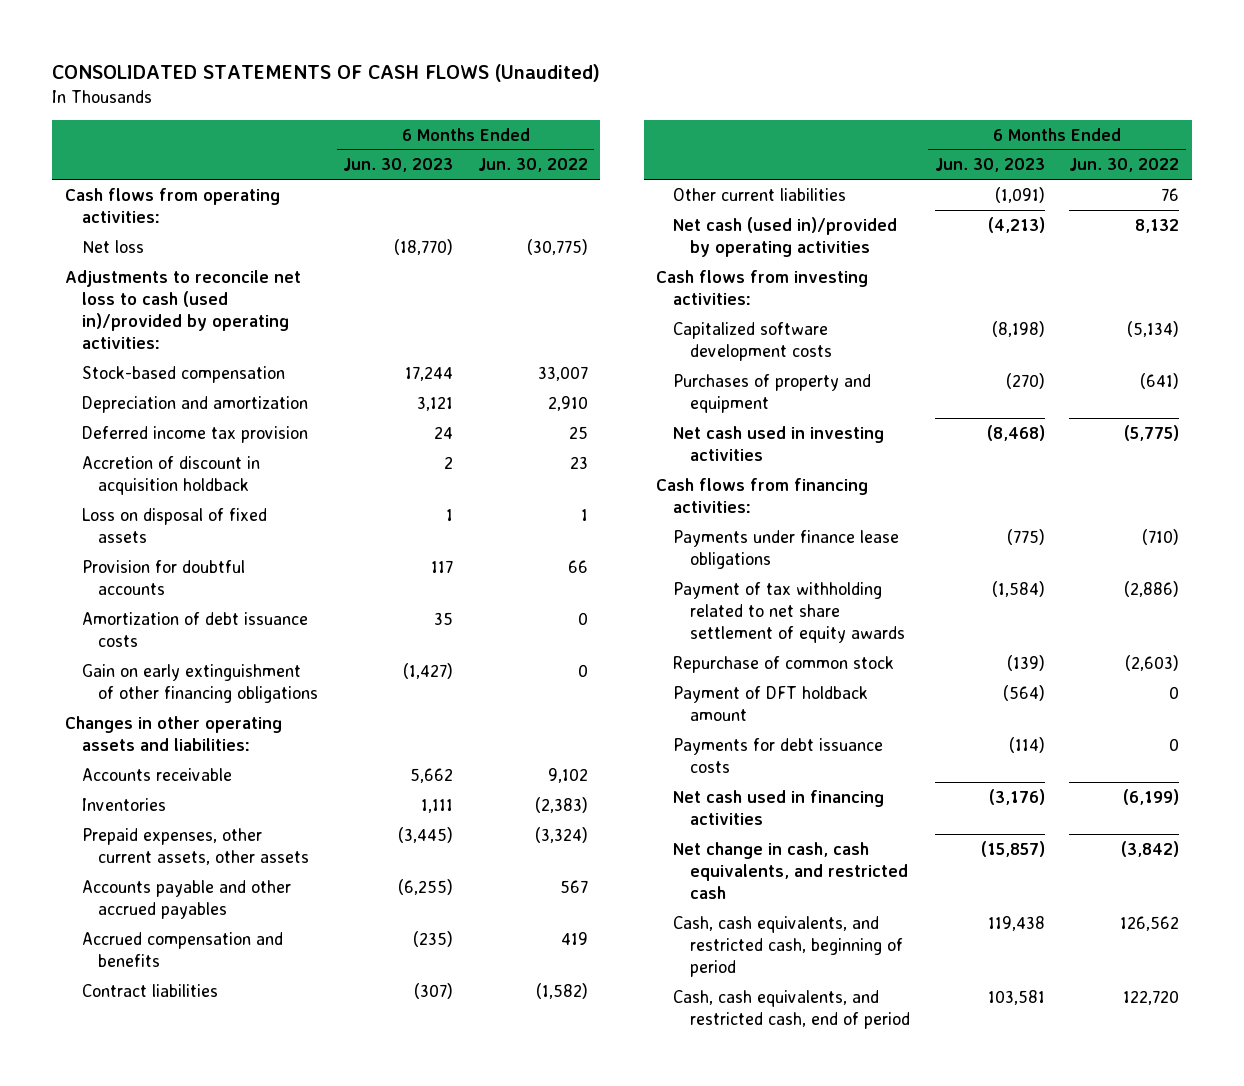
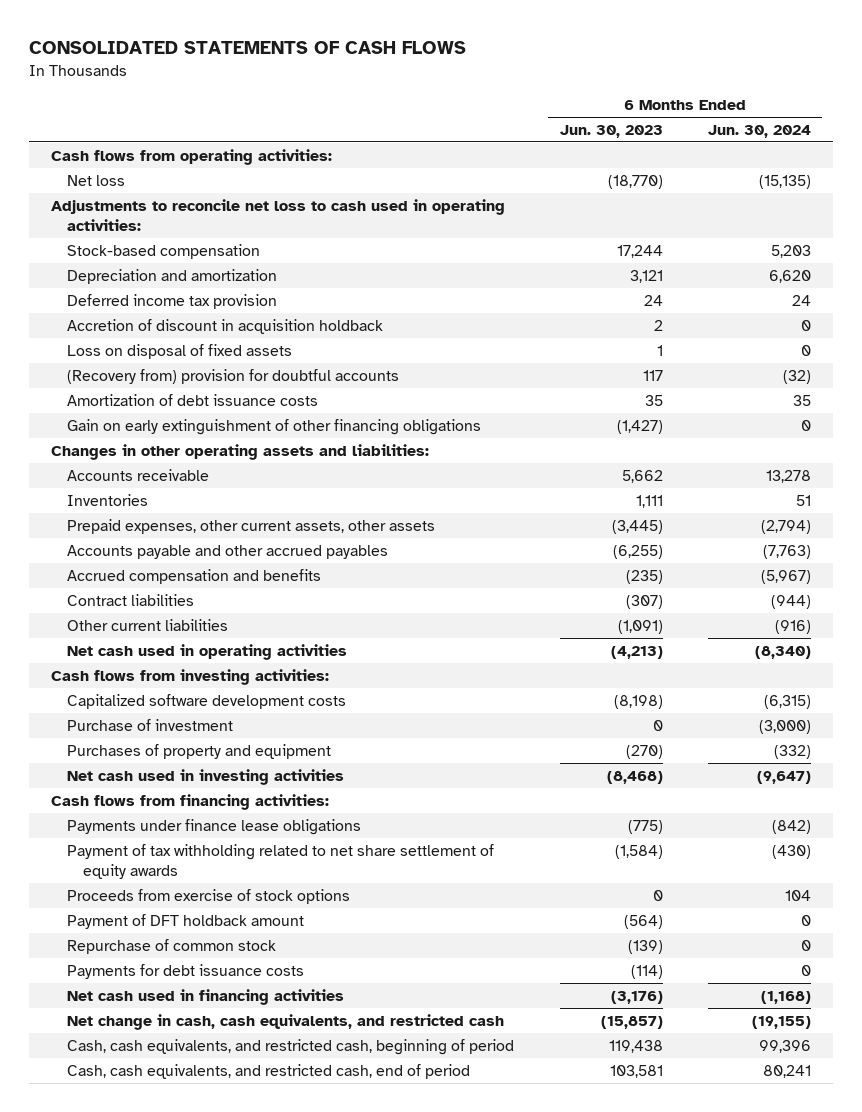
[52,64,601,83] CONSOLIDATED STATEMENTS OF CASH FLOWS (Unaudited) -> [28,40,466,54] CONSOLIDATED STATEMENTS OF CASH FLOWS
[477,158,588,173] Jun. 30, 2022 -> none
none -> [707,125,811,139] Jun. 30, 2024
[64,269,301,350] Adjustments to reconcile net loss to cash (used in)/provided by operating activities: -> [51,198,506,231] Adjustments to reconcile net loss to cash used in operating activities:
[81,559,245,595] Provision for doubtful accounts -> [67,368,400,384] (Recovery from) provision for doubtful accounts
[672,216,897,257] Net cash (used in)/provided by operating activities -> [67,643,348,660] Net cash used in operating activities
none -> [67,718,234,731] Purchase of investment
none -> [67,888,351,904] Proceeds from exercise of stock options
[672,655,894,673] Repurchase of common stock -> [67,938,277,954] Repurchase of common stock

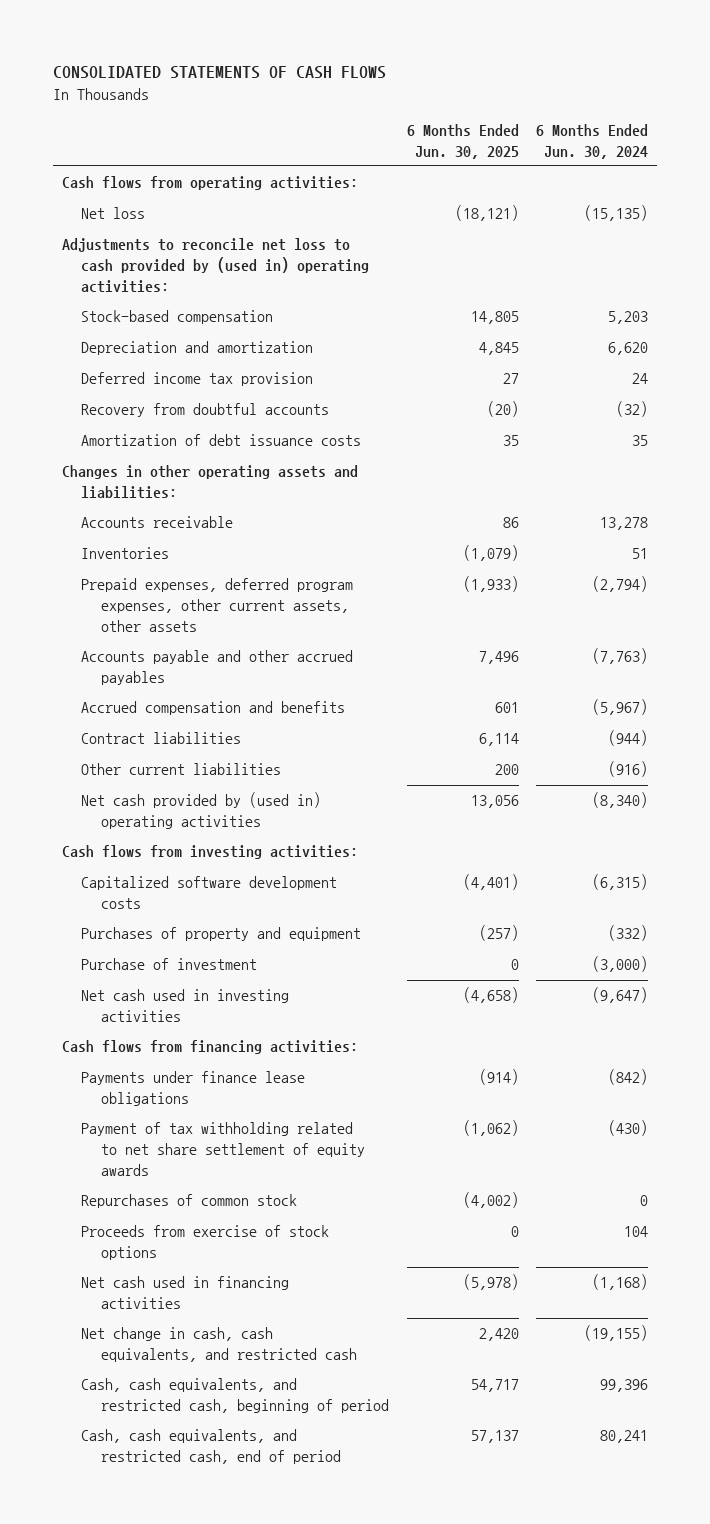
[559,125,663,139] Jun. 30, 2023 -> none
none -> [406,124,519,159] 6 Months Ended Jun. 30, 2025
[51,198,506,231] Adjustments to reconcile net loss to cash used in operating activities: -> [61,238,370,293] Adjustments to reconcile net loss to cash provided by (used in) operating activities:
[67,318,384,334] Accretion of discount in acquisition holdback -> none
[67,343,293,359] Loss on disposal of fixed assets -> none
[67,368,400,384] (Recovery from) provision for doubtful accounts -> [81,403,330,418] Recovery from doubtful accounts
[67,418,482,435] Gain on early extinguishment of other financing obligations -> none
[67,518,436,534] Prepaid expenses, other current assets, other assets -> [81,578,354,632] Prepaid expenses, deferred program expenses, other current assets, other assets
[67,643,348,660] Net cash used in operating activities -> [81,792,322,830] Net cash provided by (used in) operating activities
[67,718,234,731] Purchase of investment -> [81,958,258,971] Purchase of investment
none -> [81,1194,298,1209] Repurchases of common stock
[67,913,305,929] Payment of DFT holdback amount -> none
[67,938,277,954] Repurchase of common stock -> none
[67,963,305,979] Payments for debt issuance costs -> none

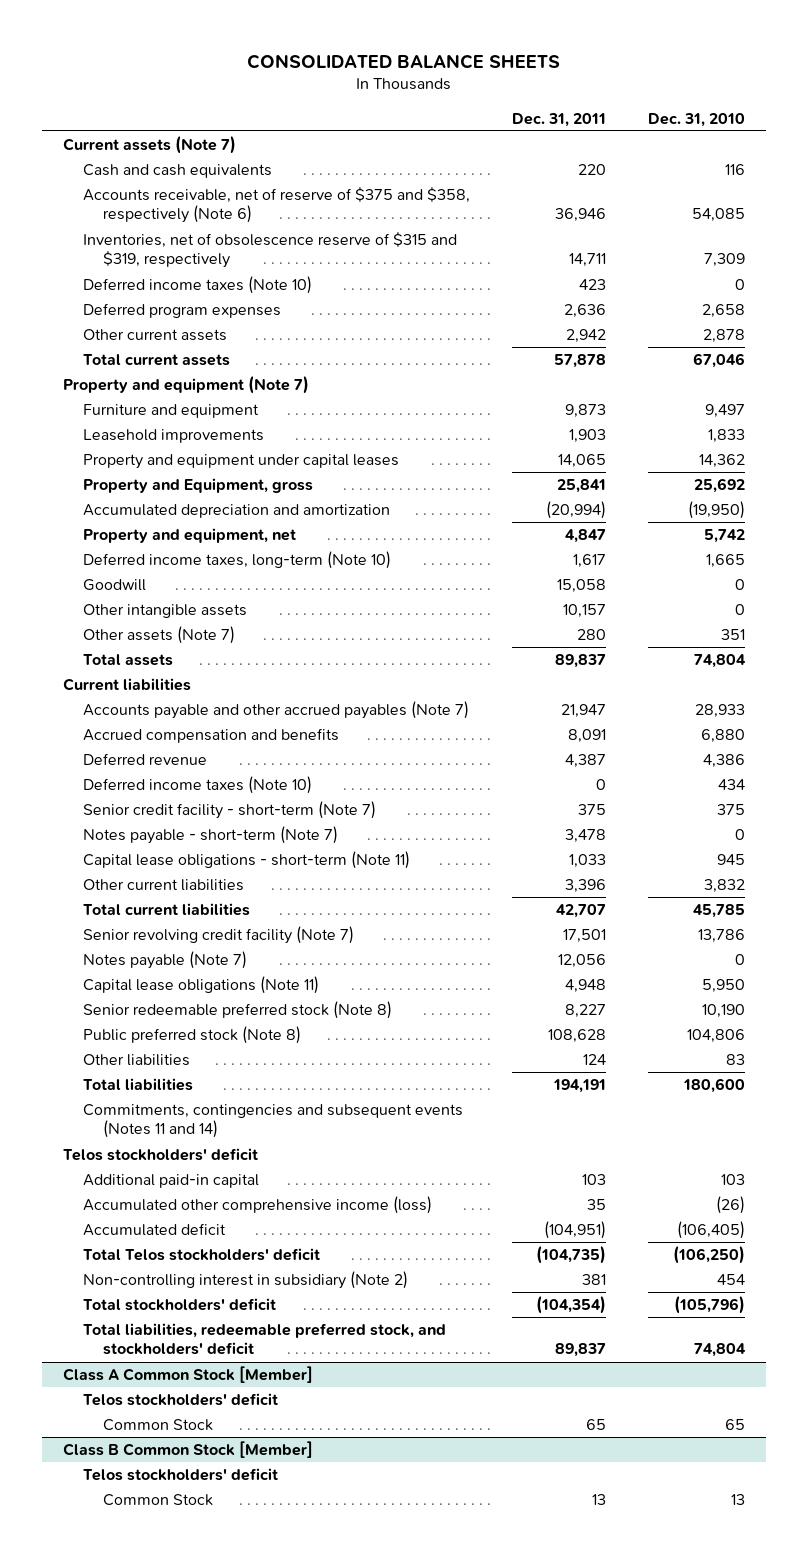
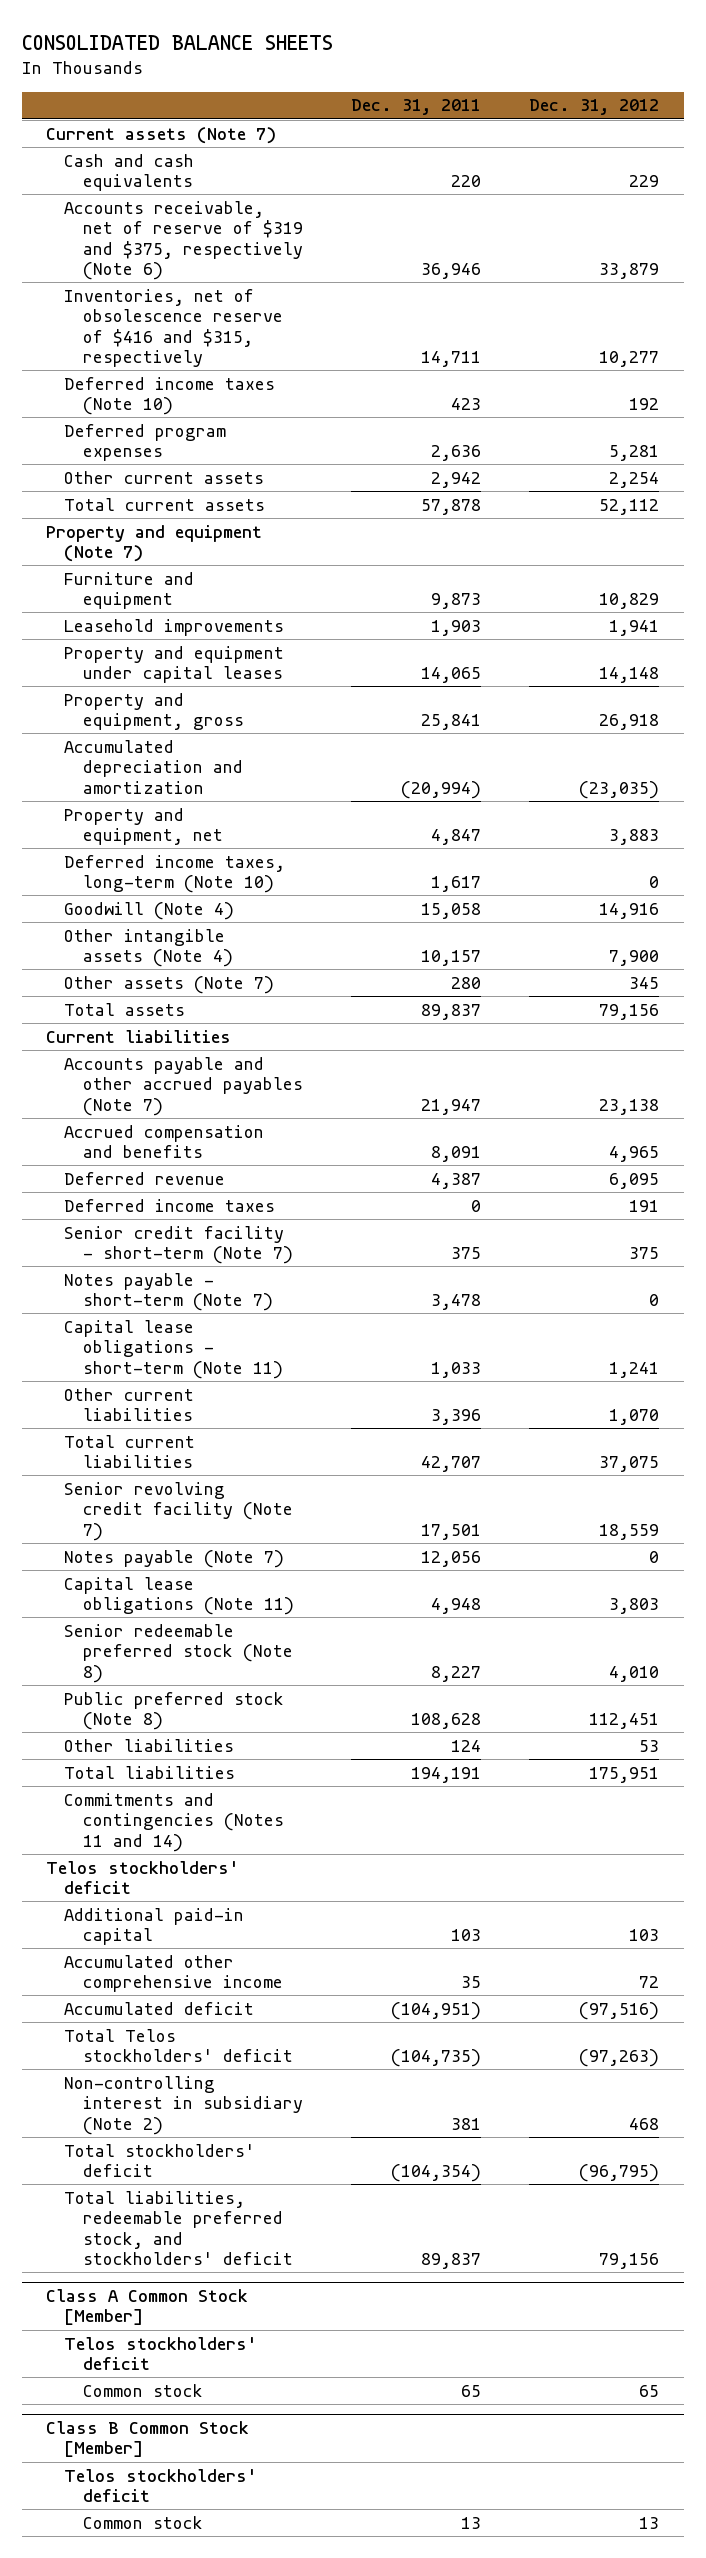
[648,112,746,127] Dec. 31, 2010 -> none
none -> [529,99,660,116] Dec. 31, 2012
[83,187,471,224] Accounts receivable, net of reserve of $375 and $358, respectively (Note 6) -> [64,200,303,281] Accounts receivable, net of reserve of $319 and $375, respectively (Note 6)
[83,232,458,269] Inventories, net of obsolescence reserve of $315 and $319, respectively -> [64,288,283,368] Inventories, net of obsolescence reserve of $416 and $315, respectively
[83,478,314,494] Property and Equipment, gross -> [64,692,244,731] Property and equipment, gross
[83,579,147,592] Goodwill -> [64,901,235,920] Goodwill (Note 4)
[83,604,248,619] Other intangible assets -> [64,928,233,968] Other intangible assets (Note 4)
[83,776,313,795] Deferred income taxes (Note 10) -> [64,1198,276,1212] Deferred income taxes
[83,1104,464,1139] Commitments, contingencies and subsequent events (Notes 11 and 14) -> [64,1792,284,1852] Commitments and contingencies (Notes 11 and 14)
[83,1196,433,1215] Accumulated other comprehensive income (loss) -> [64,1954,283,1993] Accumulated other comprehensive income
[103,1419,214,1432] Common Stock -> [82,2383,203,2397] Common stock
[103,1494,214,1507] Common Stock -> [82,2515,203,2529] Common stock

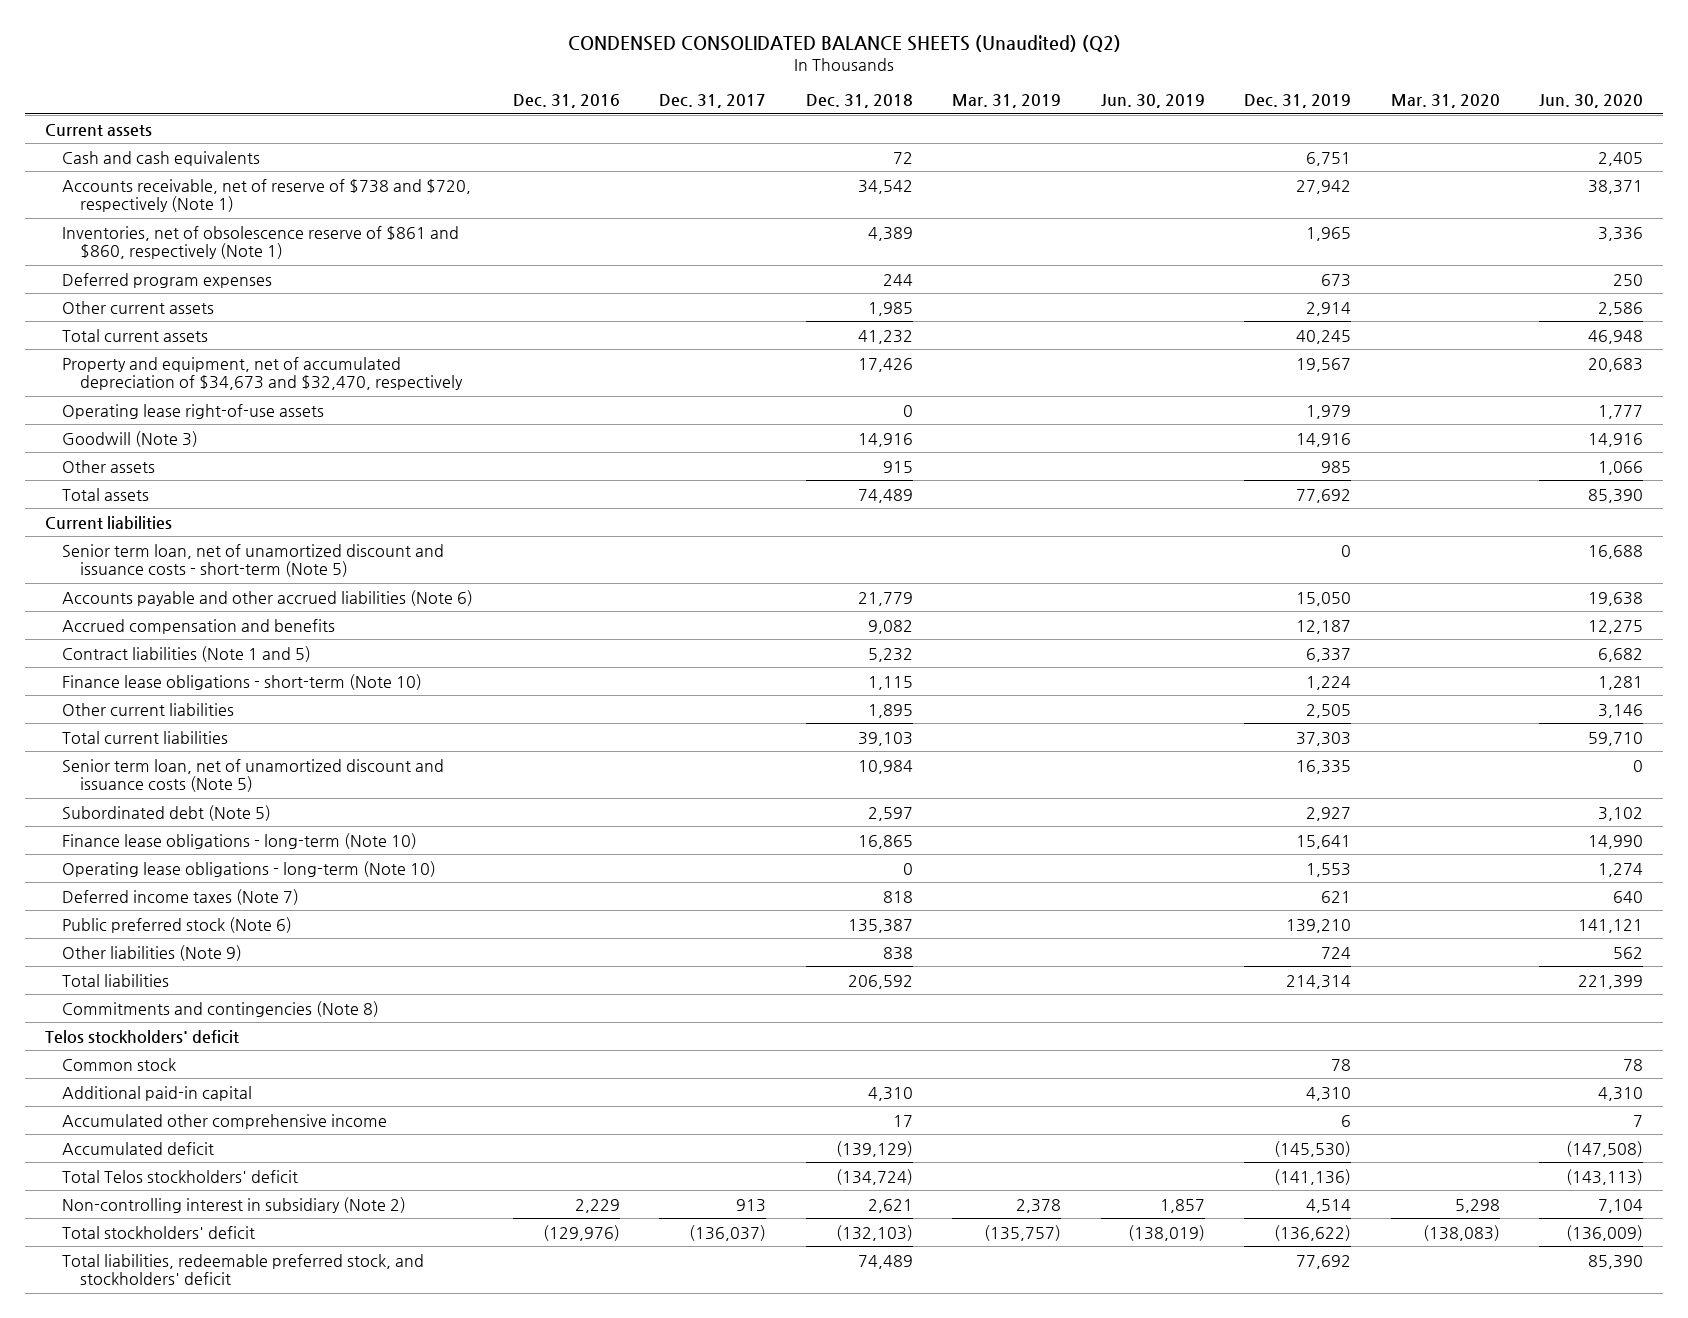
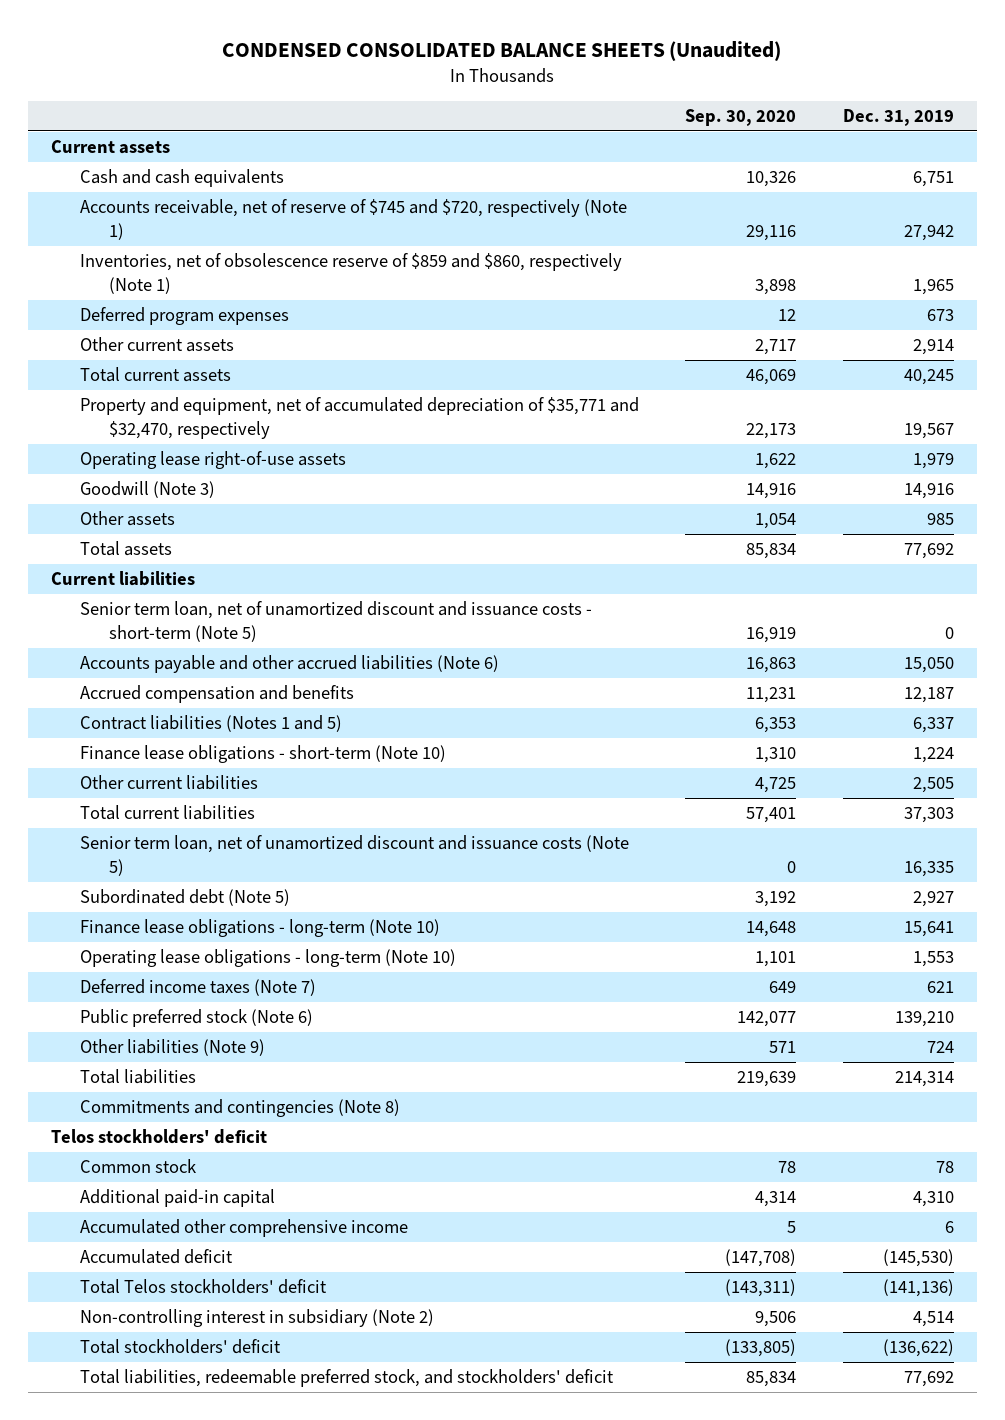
[568,35,1122,53] CONDENSED CONSOLIDATED BALANCE SHEETS (Unaudited) (Q2) -> [222,40,782,61] CONDENSED CONSOLIDATED BALANCE SHEETS (Unaudited)
[512,93,620,108] Dec. 31, 2016 -> none
[659,93,767,108] Dec. 31, 2017 -> none
[805,93,913,108] Dec. 31, 2018 -> none
[952,93,1062,108] Mar. 31, 2019 -> none
[1100,93,1205,108] Jun. 30, 2019 -> none
[1390,93,1500,108] Mar. 31, 2020 -> none
[1539,93,1644,108] Jun. 30, 2020 -> none
none -> [685,108,797,126] Sep. 30, 2020
[62,178,472,213] Accounts receivable, net of reserve of $738 and $720, respectively (Note 1) -> [80,199,628,240] Accounts receivable, net of reserve of $745 and $720, respectively (Note 1)
[62,225,460,260] Inventories, net of obsolescence reserve of $861 and $860, respectively (Note 1) -> [80,253,623,294] Inventories, net of obsolescence reserve of $859 and $860, respectively (Note 1)
[62,356,463,391] Property and equipment, net of accumulated depreciation of $34,673 and $32,470, respectively -> [80,397,640,439] Property and equipment, net of accumulated depreciation of $35,771 and $32,470, respectively
[62,645,312,662] Contract liabilities (Note 1 and 5) -> [80,715,343,733] Contract liabilities (Notes 1 and 5)

